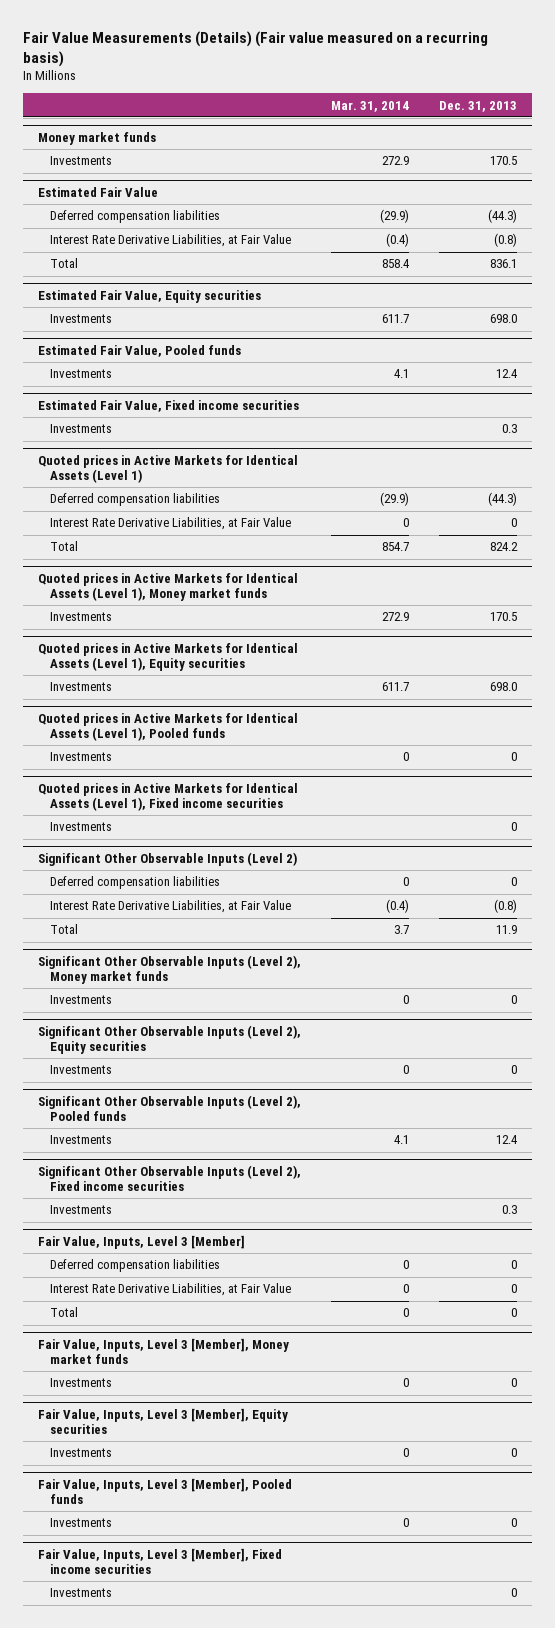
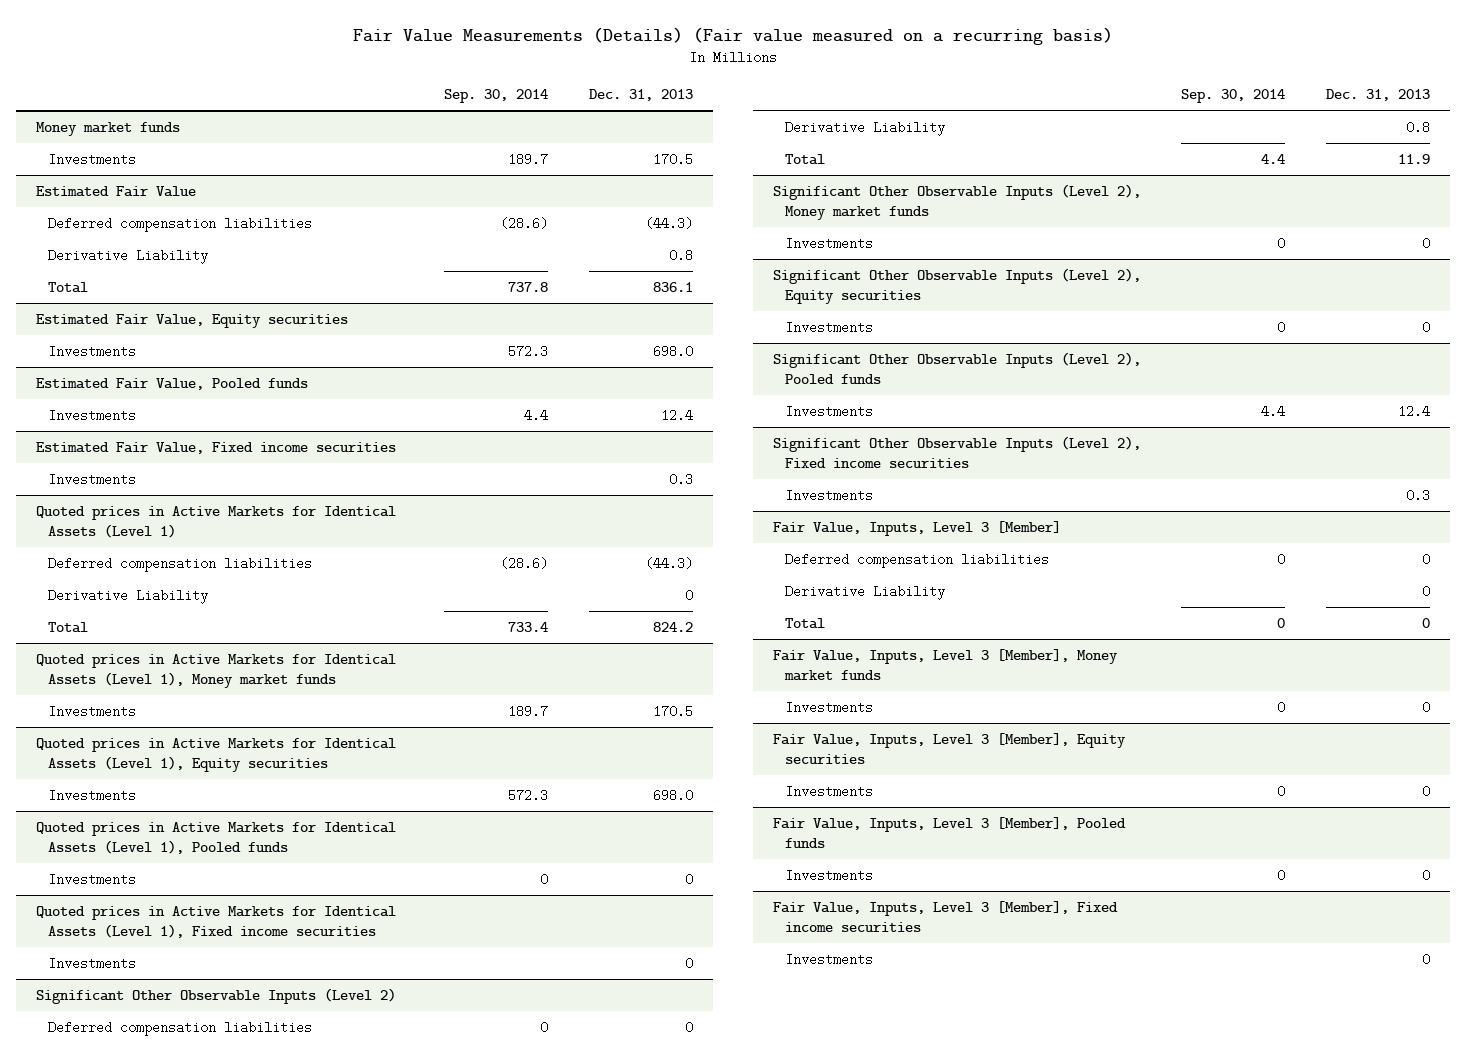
[331,100,410,112] Mar. 31, 2014 -> none
none -> [444,88,549,103] Sep. 30, 2014
[49,234,291,248] Interest Rate Derivative Liabilities, at Fair Value -> none
none -> [47,248,208,264] Derivative Liability
[49,517,291,531] Interest Rate Derivative Liabilities, at Fair Value -> none
none -> [47,588,208,604] Derivative Liability
[49,900,291,914] Interest Rate Derivative Liabilities, at Fair Value -> none
none -> [784,120,945,136] Derivative Liability
[49,1283,291,1297] Interest Rate Derivative Liabilities, at Fair Value -> none
none -> [784,584,945,600] Derivative Liability

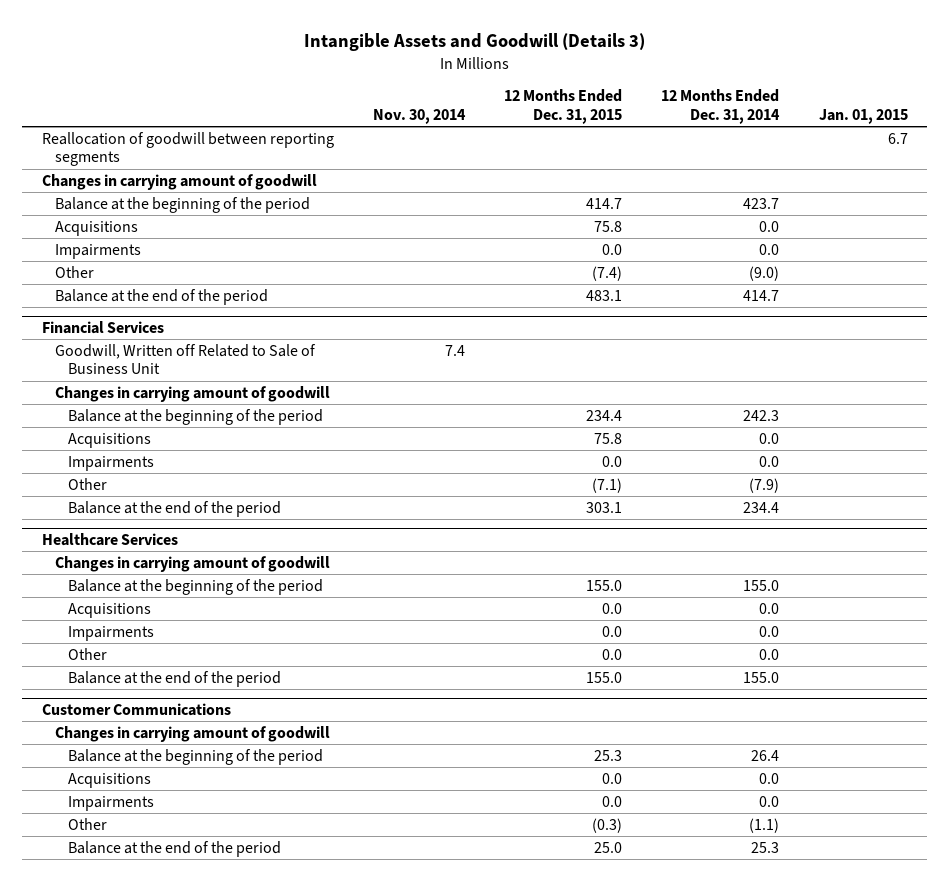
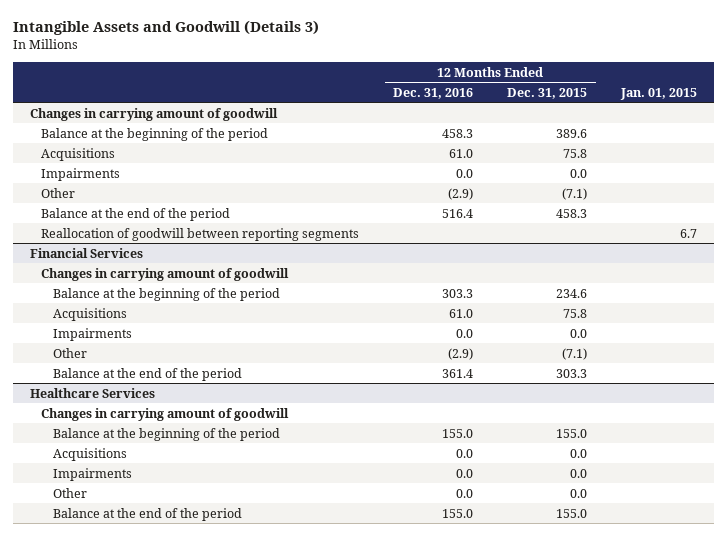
[372,108,466,124] Nov. 30, 2014 -> none
[661,89,781,124] 12 Months Ended Dec. 31, 2014 -> none
none -> [393,87,474,99] Dec. 31, 2016
[586,197,623,209] 414.7 -> [556,128,588,138] 389.6
[592,265,623,281] (7.4) -> [562,187,588,200] (7.1)
[586,289,623,301] 483.1 -> [556,208,588,218] 458.3
[41,131,334,167] Reallocation of goodwill between reporting segments -> [41,227,360,241] Reallocation of goodwill between reporting segments
[54,343,316,375] Goodwill, Written off Related to Sale of Business Unit -> none
[586,409,623,421] 234.4 -> [556,288,588,298] 234.6
[586,501,623,513] 303.1 -> [556,368,588,378] 303.3
[41,703,231,717] Customer Communications -> none
[54,725,330,742] Changes in carrying amount of goodwill -> none
[68,748,324,765] Balance at the beginning of the period -> none
[68,772,152,788] Acquisitions -> none
[68,795,155,811] Impairments -> none
[68,817,108,830] Other -> none
[68,840,282,857] Balance at the end of the period -> none

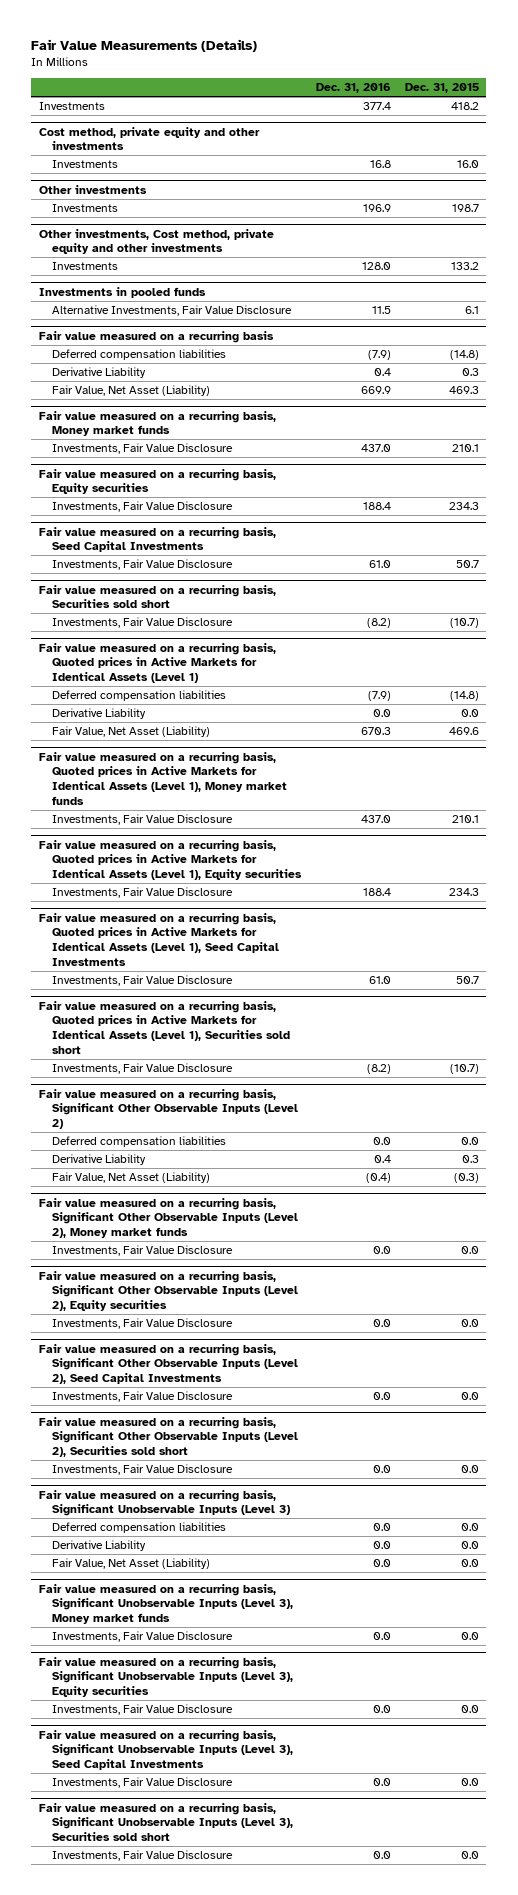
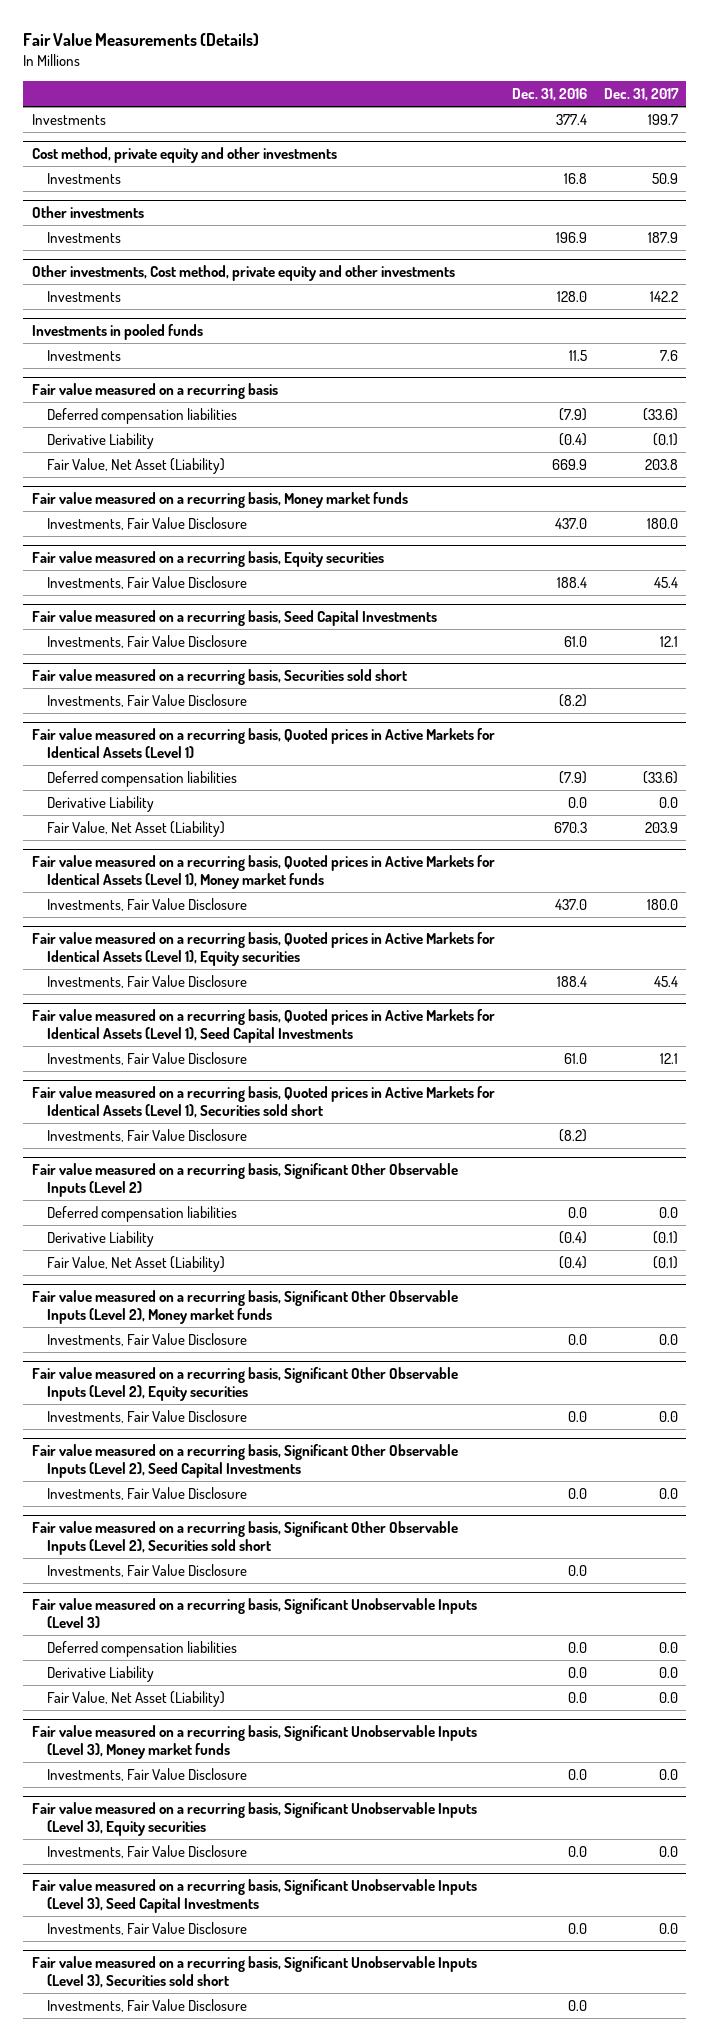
[405,83,480,94] Dec. 31, 2015 -> none
none -> [603,88,679,102] Dec. 31, 2017
[52,305,293,317] Alternative Investments, Fair Value Disclosure -> [46,350,121,362] Investments
[373,368,391,377] 0.4 -> [558,433,587,447] (0.4)
[373,1155,391,1164] 0.4 -> [558,1231,587,1245] (0.4)

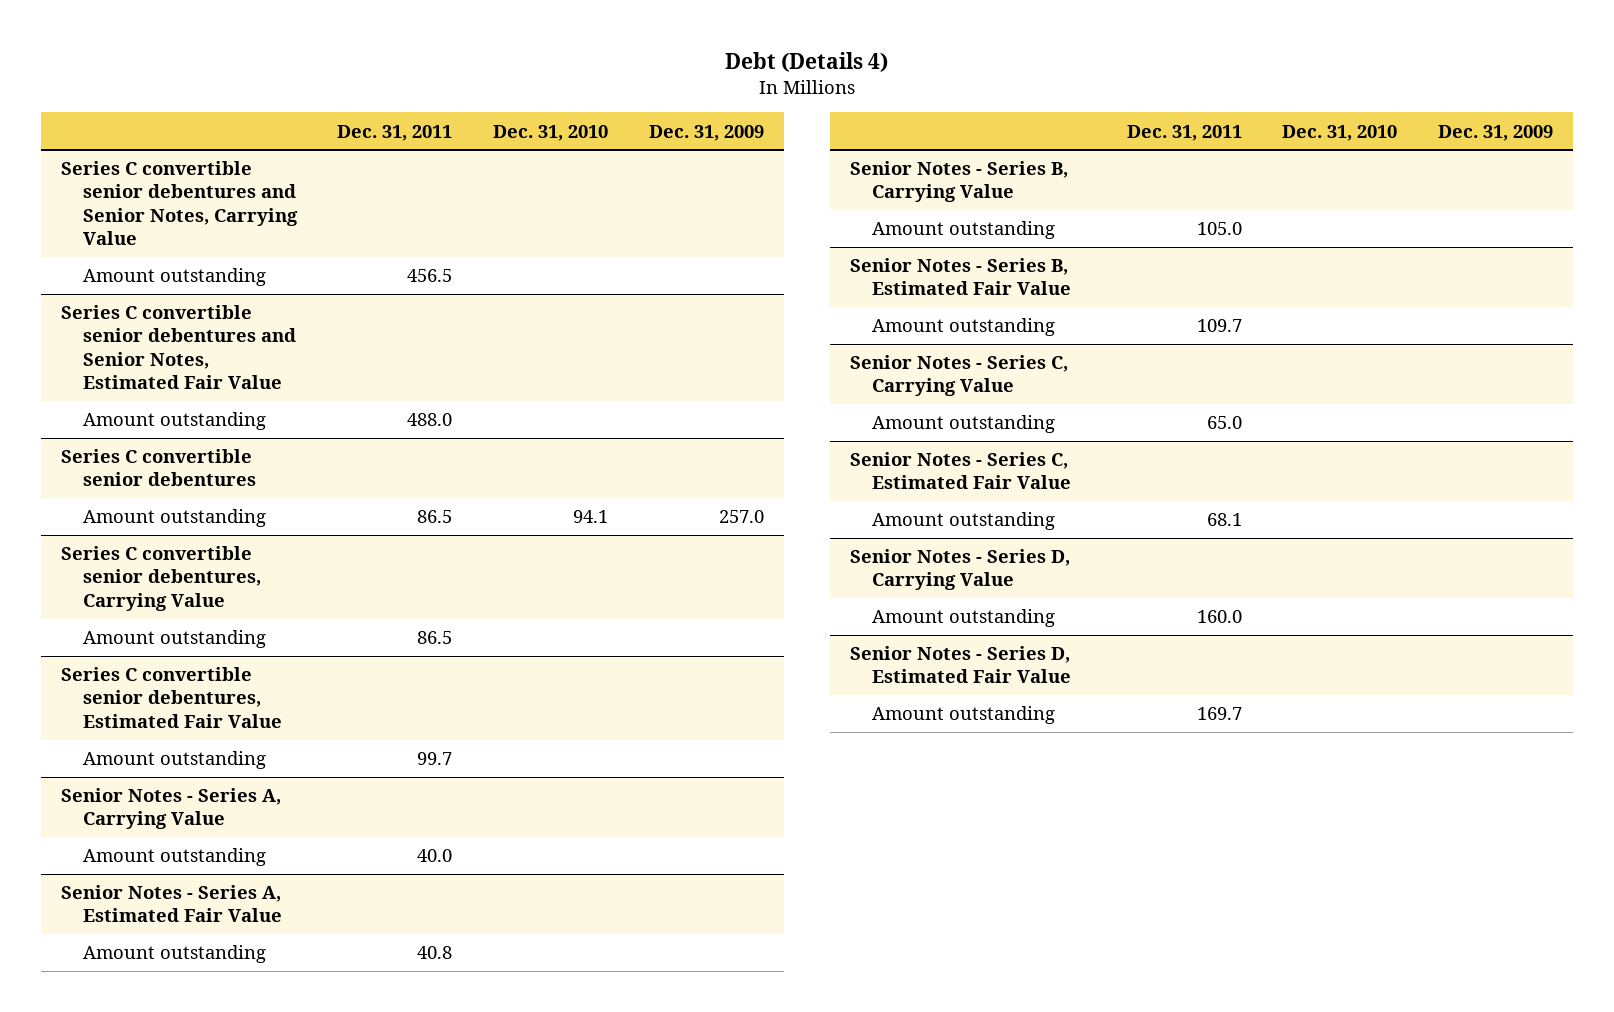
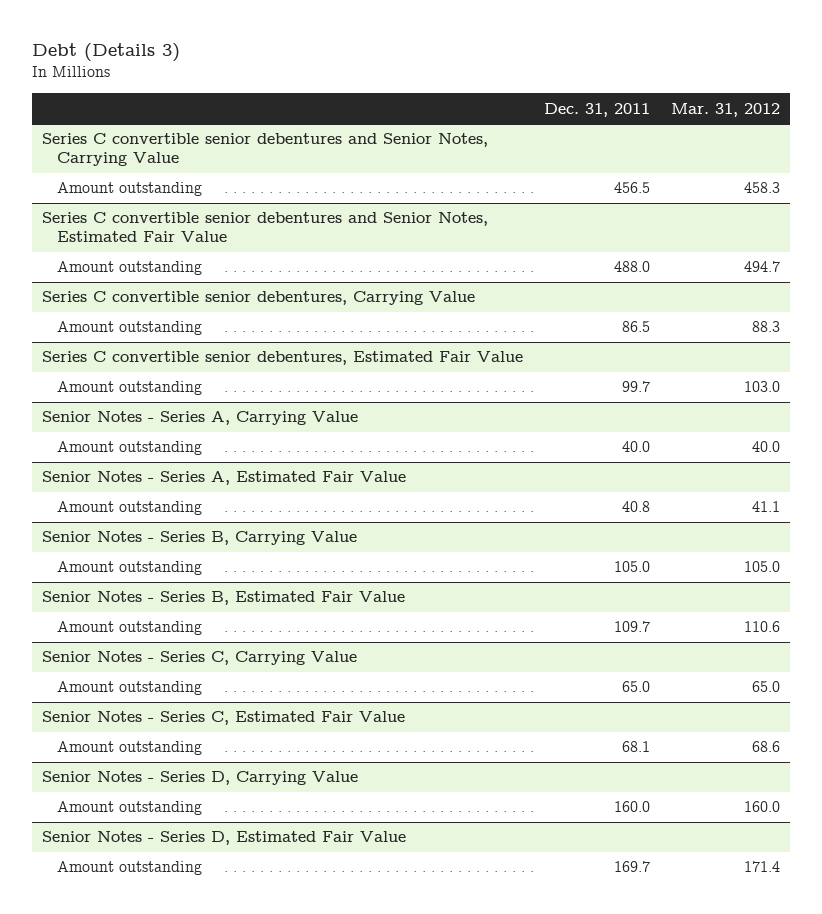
[725,52,889,73] Debt (Details 4) -> [31,43,180,63] Debt (Details 3)
[493,124,609,141] Dec. 31, 2010 -> none
[648,124,764,141] Dec. 31, 2009 -> none
none -> [670,102,780,117] Mar. 31, 2012
[61,449,256,487] Series C convertible senior debentures -> none
[82,509,266,528] Amount outstanding -> none

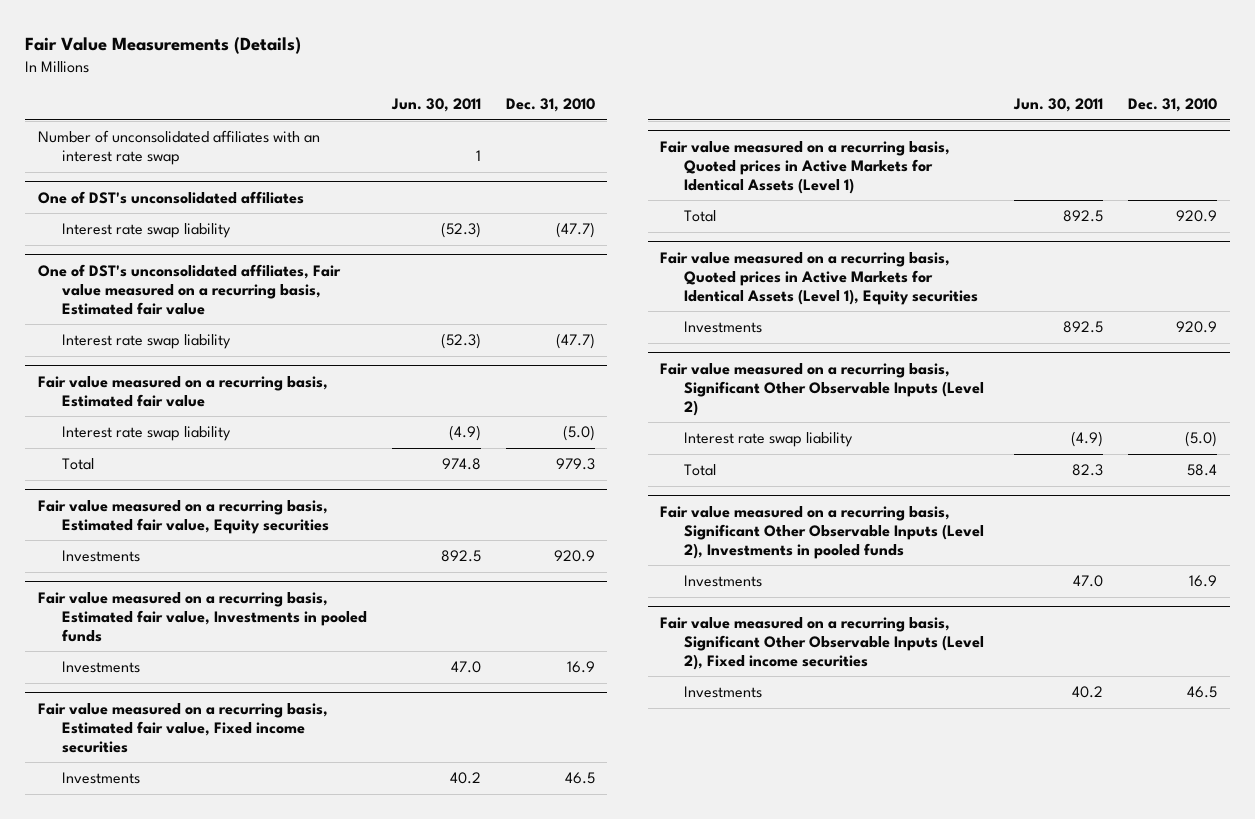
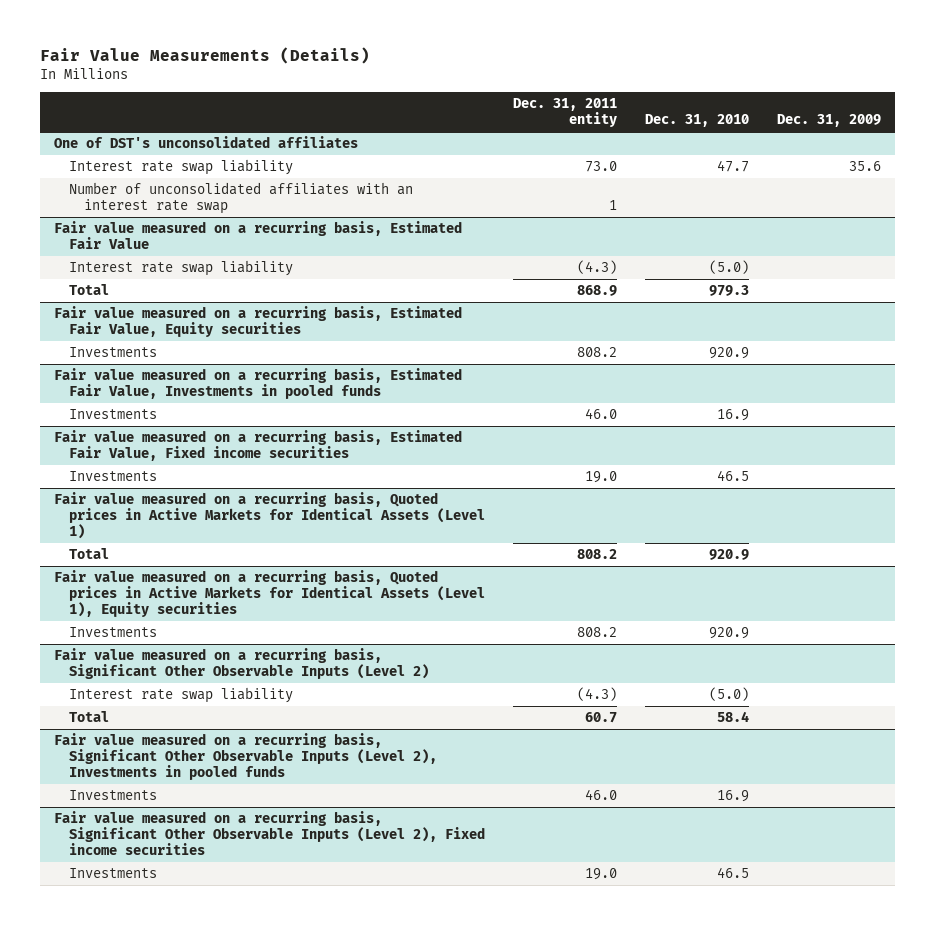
[390,98,481,113] Jun. 30, 2011 -> none
none -> [513,98,618,128] Dec. 31, 2011 entity
none -> [777,114,882,128] Dec. 31, 2009
[37,130,320,166] Number of unconsolidated affiliates with an interest rate swap -> none
[37,263,341,315] One of DST's unconsolidated affiliates, Fair value measured on a recurring basis, Estimated fair value -> none
[61,334,231,350] Interest rate swap liability -> none
[555,222,595,239] (47.7) -> [717,160,750,173] 47.7
none -> [69,182,414,215] Number of unconsolidated affiliates with an interest rate swap
[37,375,328,407] Fair value measured on a recurring basis, Estimated fair value -> [54,221,463,250] Fair value measured on a recurring basis, Estimated Fair Value
[37,499,329,534] Fair value measured on a recurring basis, Estimated fair value, Equity securities -> [54,306,463,338] Fair value measured on a recurring basis, Estimated Fair Value, Equity securities
[37,591,367,642] Fair value measured on a recurring basis, Estimated fair value, Investments in pooled funds -> [54,368,463,400] Fair value measured on a recurring basis, Estimated Fair Value, Investments in pooled funds
[37,702,328,753] Fair value measured on a recurring basis, Estimated fair value, Fixed income securities -> [54,430,463,462] Fair value measured on a recurring basis, Estimated Fair Value, Fixed income securities

